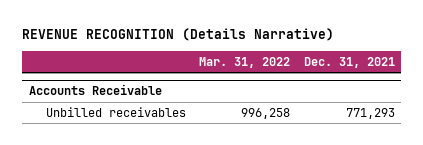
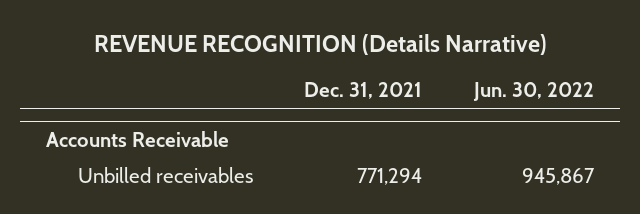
[199,56,291,68] Mar. 31, 2022 -> none
none -> [472,82,594,102] Jun. 30, 2022
[345,107,395,119] 771,293 -> [357,168,423,186] 771,294

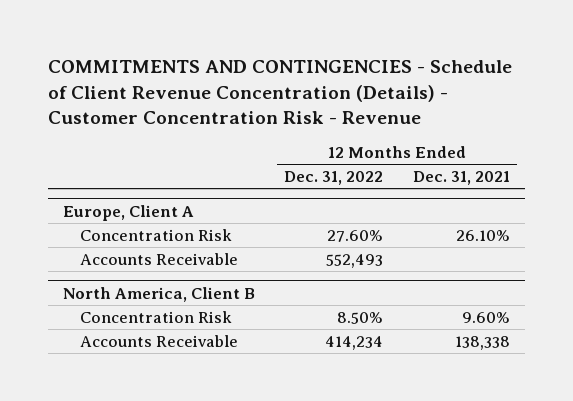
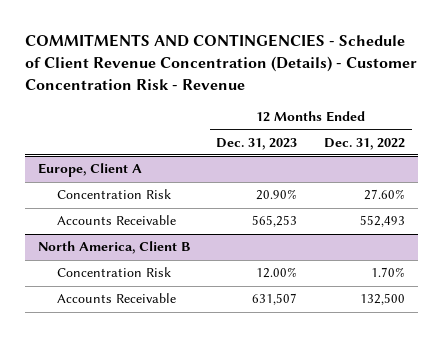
[412,170,510,185] Dec. 31, 2021 -> none
none -> [216,137,298,150] Dec. 31, 2023
[337,311,384,324] 8.50% -> [370,267,405,278] 1.70%
[325,335,384,350] 414,234 -> [359,293,405,306] 132,500

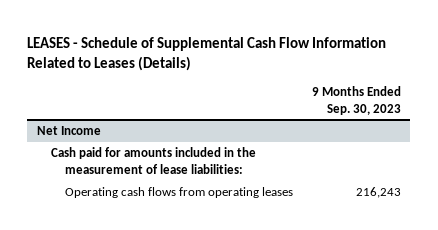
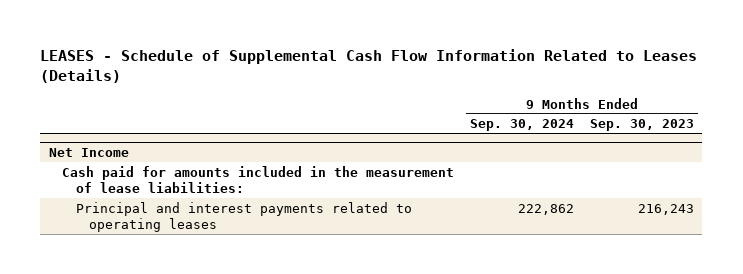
none -> [470,119,575,132] Sep. 30, 2024
[64,187,293,199] Operating cash flows from operating leases -> [75,201,412,232] Principal and interest payments related to operating leases

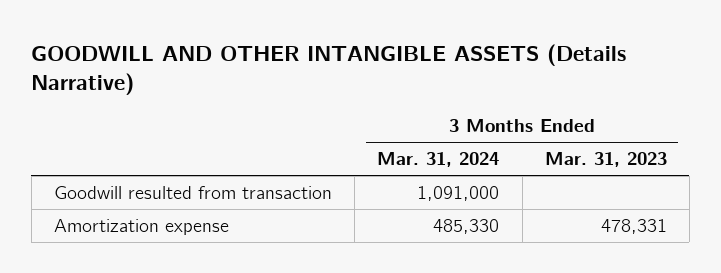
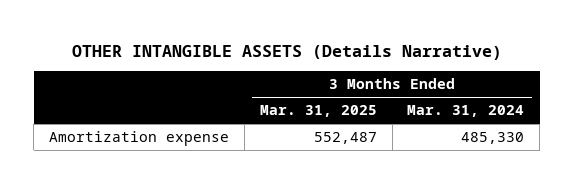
[31,43,627,96] GOODWILL AND OTHER INTANGIBLE ASSETS (Details Narrative) -> [71,44,502,60] OTHER INTANGIBLE ASSETS (Details Narrative)
[544,152,667,168] Mar. 31, 2023 -> none
none -> [259,105,377,118] Mar. 31, 2025
[54,186,333,200] Goodwill resulted from transaction -> none

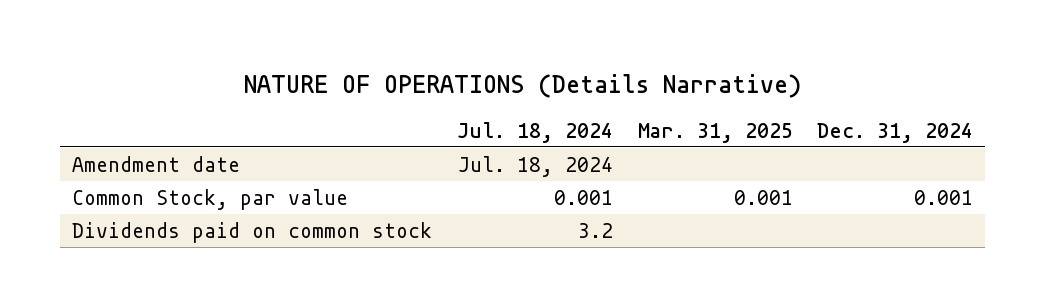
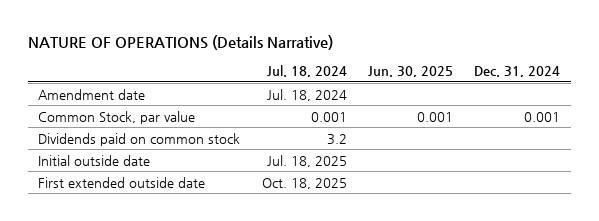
[637,122,793,143] Mar. 31, 2025 -> none
none -> [367,66,453,78] Jun. 30, 2025
none -> [38,154,151,166] Initial outside date
none -> [38,176,206,188] First extended outside date

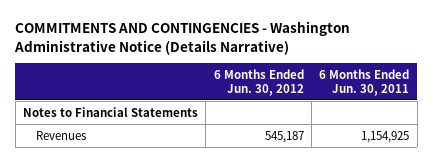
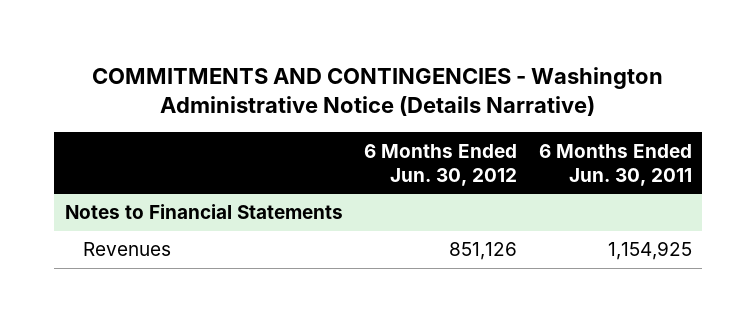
[264,130,304,143] 545,187 -> [449,242,518,261] 851,126

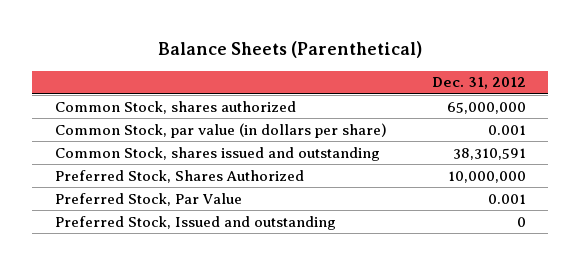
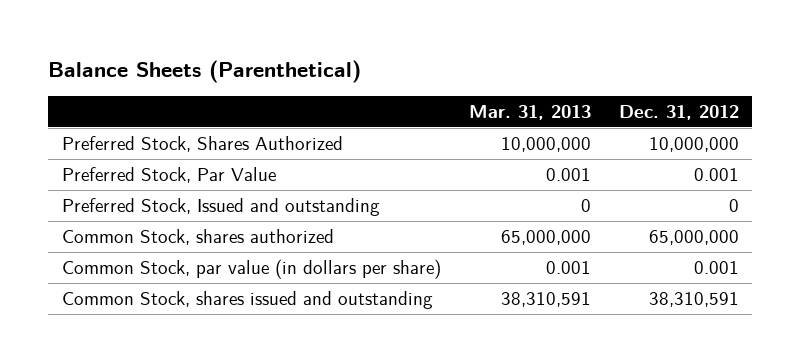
none -> [468,104,591,120] Mar. 31, 2013
[54,100,296,114] Common Stock, shares authorized -> [62,228,335,245] Common Stock, shares authorized
[54,122,387,138] Common Stock, par value (in dollars per share) -> [62,258,442,279] Common Stock, par value (in dollars per share)
[54,146,380,161] Common Stock, shares issued and outstanding -> [62,290,434,309] Common Stock, shares issued and outstanding

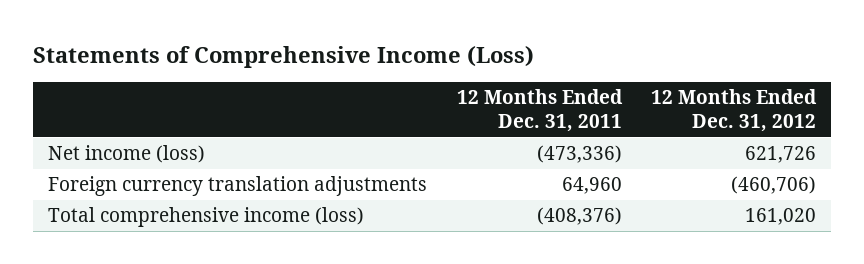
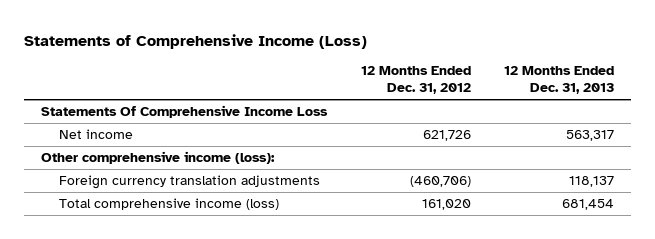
[456,89,623,133] 12 Months Ended Dec. 31, 2011 -> none
none -> [504,66,615,95] 12 Months Ended Dec. 31, 2013
none -> [41,105,329,119] Statements Of Comprehensive Income Loss
[47,145,205,164] Net income (loss) -> [59,129,134,140] Net income
none -> [41,151,276,165] Other comprehensive income (loss):

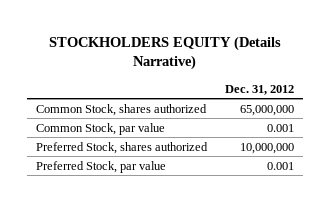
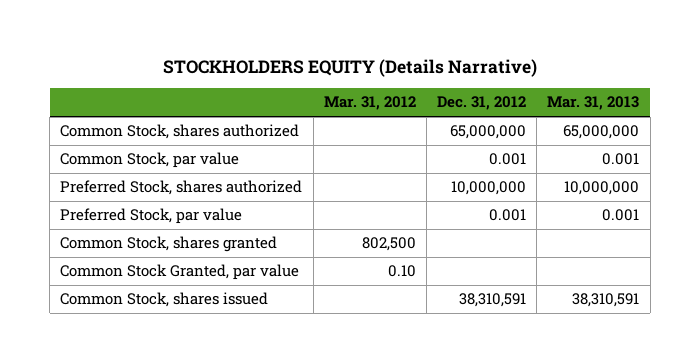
none -> [323,96,416,111] Mar. 31, 2012
none -> [547,96,640,111] Mar. 31, 2013
none -> [60,236,278,253] Common Stock, shares granted
none -> [60,264,300,281] Common Stock Granted, par value
none -> [60,292,269,308] Common Stock, shares issued

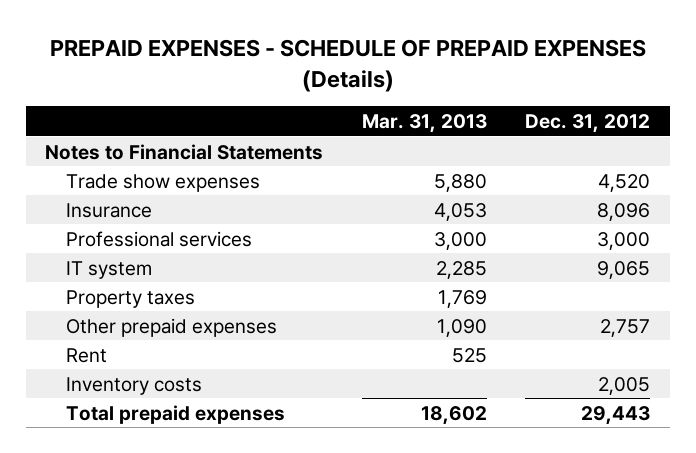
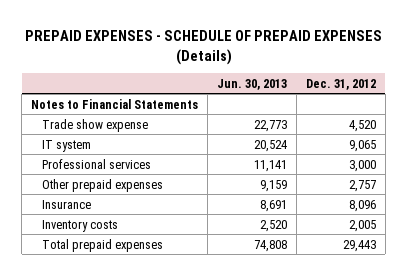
[361,114,487,134] Mar. 31, 2013 -> none
none -> [217,78,288,90] Jun. 30, 2013
[65,173,260,192] Trade show expenses -> [42,118,149,132] Trade show expense
[65,289,195,308] Property taxes -> none
[65,230,252,247] Professional services -> [42,158,152,169] Professional services
[65,347,107,363] Rent -> none
[65,202,152,218] Insurance -> [42,199,92,209] Insurance

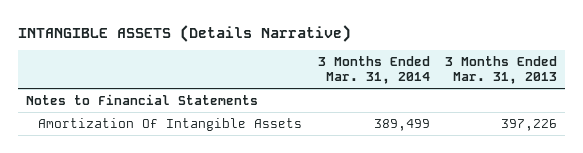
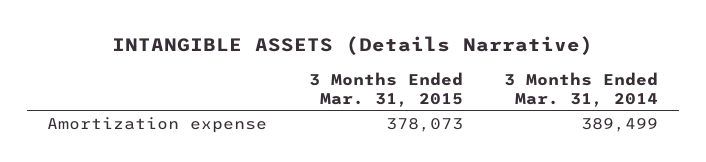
[445,56,558,85] 3 Months Ended Mar. 31, 2013 -> none
none -> [308,71,463,107] 3 Months Ended Mar. 31, 2015
[26,93,259,105] Notes to Financial Statements -> none
[38,117,303,131] Amortization Of Intangible Assets -> [47,116,268,133] Amortization expense

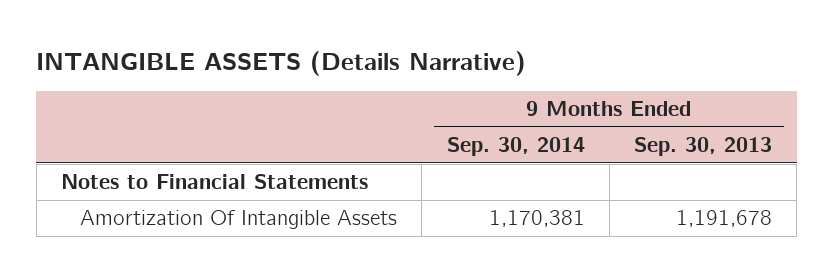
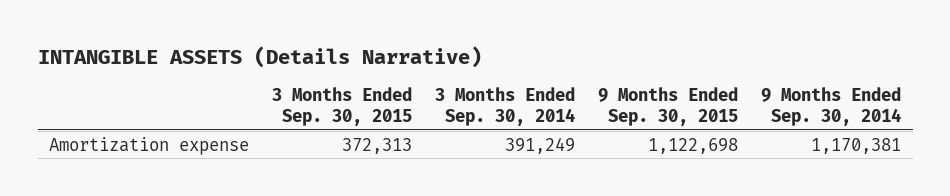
[633,137,772,157] Sep. 30, 2013 -> none
none -> [272,87,413,127] 3 Months Ended Sep. 30, 2015
none -> [435,87,576,127] 3 Months Ended Sep. 30, 2014
none -> [598,87,739,127] 9 Months Ended Sep. 30, 2015
[60,174,368,190] Notes to Financial Statements -> none
[80,210,398,230] Amortization Of Intangible Assets -> [49,136,250,155] Amortization expense

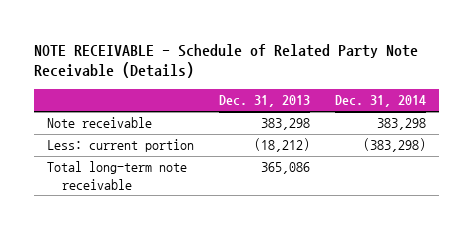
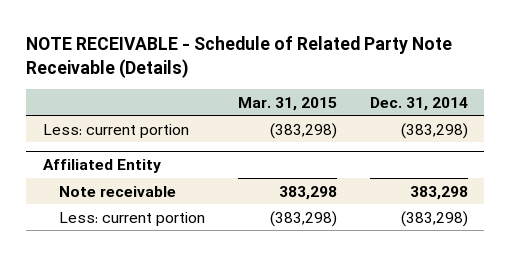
[218,95,310,108] Dec. 31, 2013 -> none
none -> [237,96,337,111] Mar. 31, 2015
none -> [42,123,189,138] Less: current portion
none -> [42,158,161,173] Affiliated Entity
[46,161,187,190] Total long-term note receivable -> none

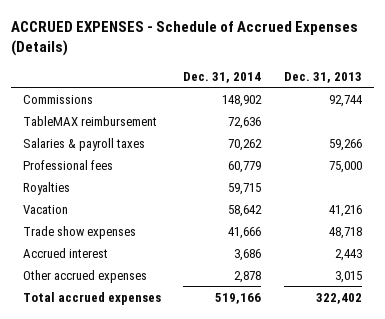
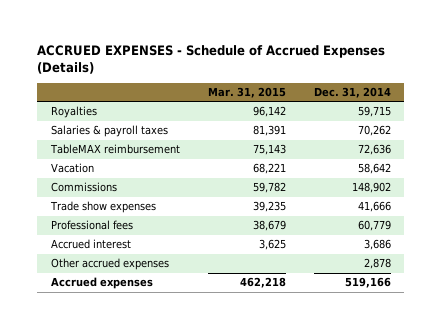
[284,71,363,83] Dec. 31, 2013 -> none
none -> [207,87,286,99] Mar. 31, 2015
[22,137,145,151] Salaries & payroll taxes -> [51,125,169,138] Salaries & payroll taxes
[22,115,157,126] TableMAX reimbursement -> [50,144,181,155] TableMAX reimbursement
[22,94,93,104] Commissions -> [51,182,118,193] Commissions
[22,159,113,170] Professional fees -> [51,220,134,231] Professional fees
[22,291,161,305] Total accrued expenses -> [51,277,154,290] Accrued expenses

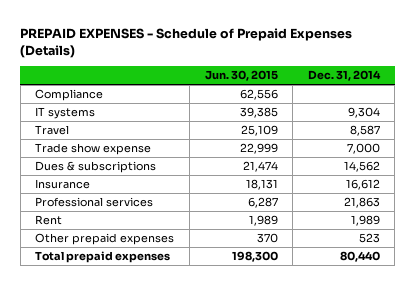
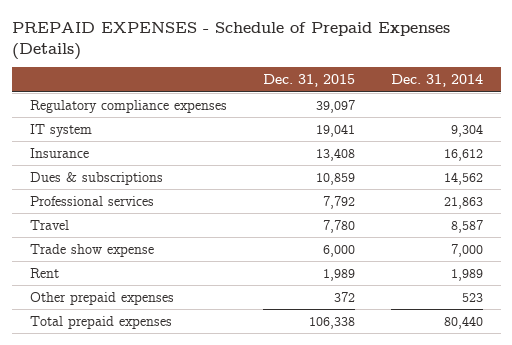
[204,70,278,82] Jun. 30, 2015 -> none
none -> [262,74,355,88] Dec. 31, 2015
[35,89,104,102] Compliance -> none
none -> [29,99,227,113] Regulatory compliance expenses
[35,107,96,120] IT systems -> [29,123,92,137] IT system
[35,161,157,174] Dues & subscriptions -> [29,171,163,185] Dues & subscriptions
[35,125,70,136] Travel -> [29,219,69,230] Travel
[35,143,152,156] Trade show expense -> [29,243,154,257] Trade show expense

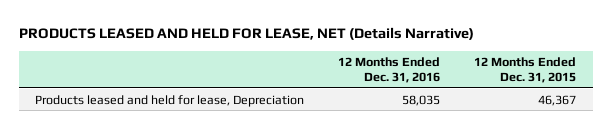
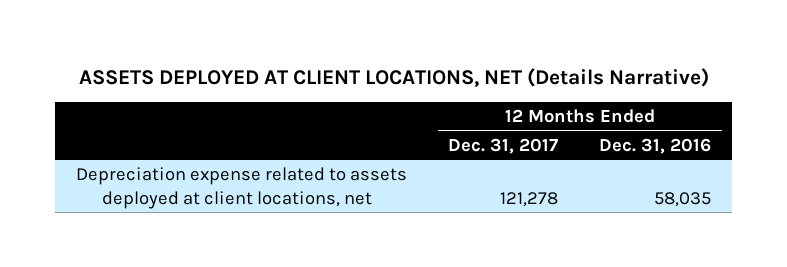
[18,27,474,41] PRODUCTS LEASED AND HELD FOR LEASE, NET (Details Narrative) -> [78,68,709,88] ASSETS DEPLOYED AT CLIENT LOCATIONS, NET (Details Narrative)
[474,56,577,84] 12 Months Ended Dec. 31, 2015 -> none
none -> [448,137,559,154] Dec. 31, 2017
[35,94,305,107] Products leased and held for lease, Depreciation -> [75,166,407,209] Depreciation expense related to assets deployed at client locations, net

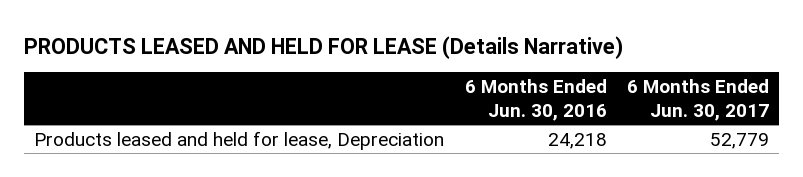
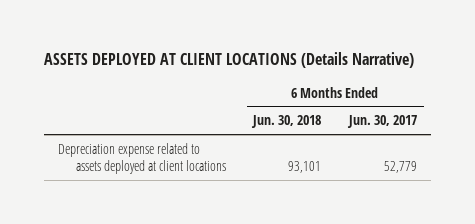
[24,35,624,59] PRODUCTS LEASED AND HELD FOR LEASE (Details Narrative) -> [43,52,414,69] ASSETS DEPLOYED AT CLIENT LOCATIONS (Details Narrative)
[464,79,607,121] 6 Months Ended Jun. 30, 2016 -> none
none -> [251,115,322,129] Jun. 30, 2018
[34,130,445,150] Products leased and held for lease, Depreciation -> [57,142,226,175] Depreciation expense related to assets deployed at client locations

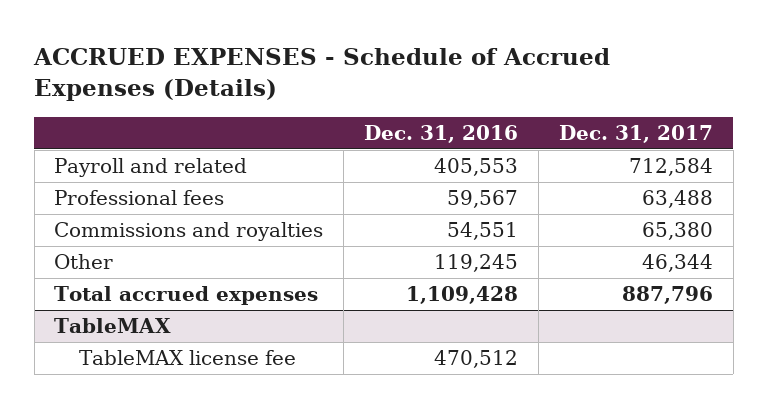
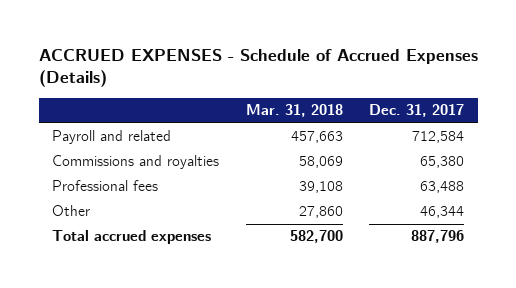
[364,125,519,144] Dec. 31, 2016 -> none
none -> [245,104,343,118] Mar. 31, 2018
[54,190,225,206] Professional fees -> [51,180,158,192] Professional fees
[54,318,172,334] TableMAX -> none
[79,350,297,366] TableMAX license fee -> none

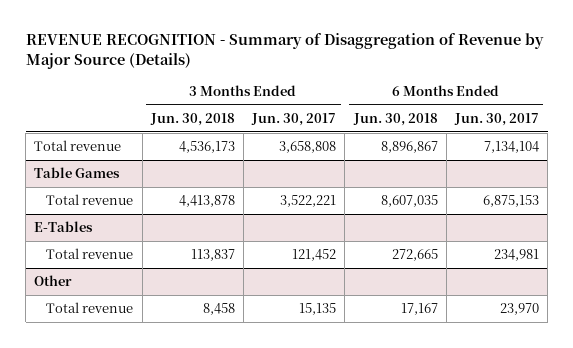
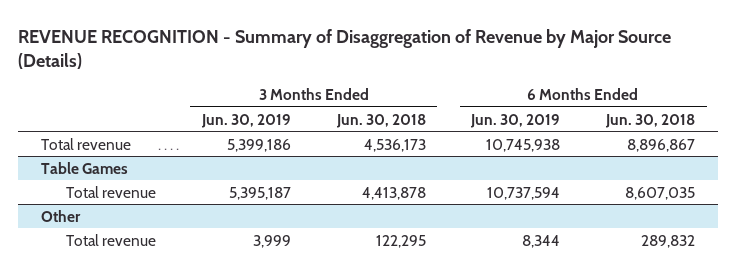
[251,112,337,126] Jun. 30, 2017 -> none
[453,112,539,126] Jun. 30, 2017 -> none
none -> [200,113,291,128] Jun. 30, 2019
none -> [470,113,561,128] Jun. 30, 2019
[34,221,94,233] E-Tables -> none
[46,248,134,260] Total revenue -> none
[202,303,235,316] 8,458 -> [375,234,426,248] 122,295
[400,303,438,316] 17,167 -> [641,234,696,248] 289,832

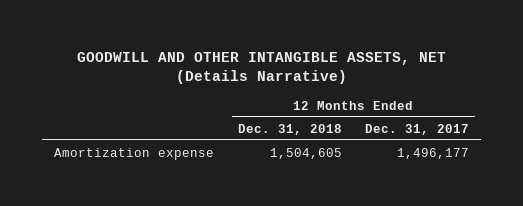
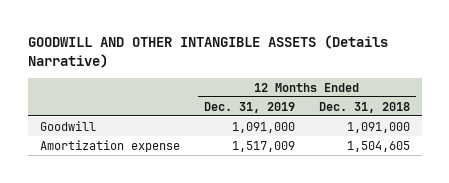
[76,51,446,85] GOODWILL AND OTHER INTANGIBLE ASSETS, NET (Details Narrative) -> [27,34,388,68] GOODWILL AND OTHER INTANGIBLE ASSETS (Details Narrative)
[365,123,470,135] Dec. 31, 2017 -> none
none -> [203,101,295,113] Dec. 31, 2019
none -> [39,120,96,131] Goodwill

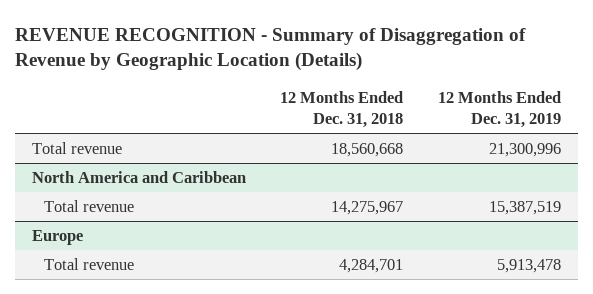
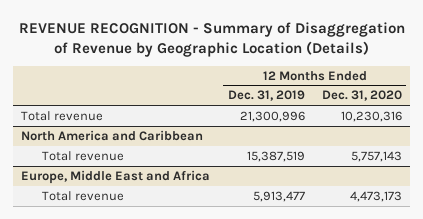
[280,90,404,128] 12 Months Ended Dec. 31, 2018 -> none
none -> [321,90,402,102] Dec. 31, 2020
[32,230,84,246] Europe -> none
none -> [21,169,211,184] Europe, Middle East and Africa
[496,259,561,274] 5,913,478 -> [252,190,305,202] 5,913,477

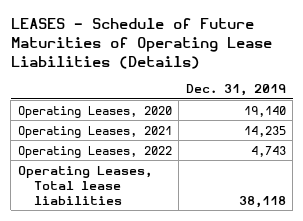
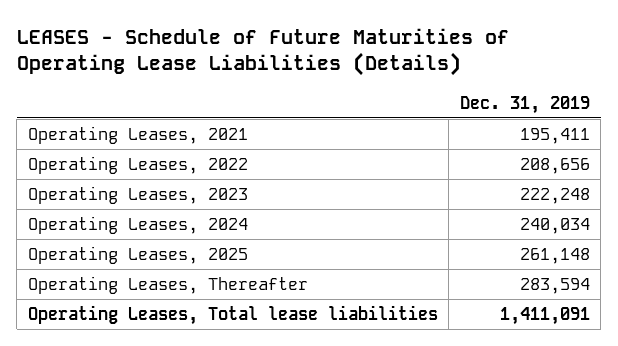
[17,105,172,118] Operating Leases, 2020 -> [27,126,248,145] Operating Leases, 2021
[243,105,286,117] 19,140 -> [519,128,590,145] 195,411
[17,125,172,138] Operating Leases, 2021 -> [27,156,248,175] Operating Leases, 2022
[243,125,286,137] 14,235 -> [519,158,590,175] 208,656
[17,145,172,158] Operating Leases, 2022 -> [27,186,248,205] Operating Leases, 2023
[250,145,286,157] 4,743 -> [519,188,590,205] 222,248
none -> [27,216,248,235] Operating Leases, 2024
none -> [27,246,248,265] Operating Leases, 2025
none -> [27,276,308,295] Operating Leases, Thereafter
[238,195,286,208] 38,118 -> [499,307,590,326] 1,411,091

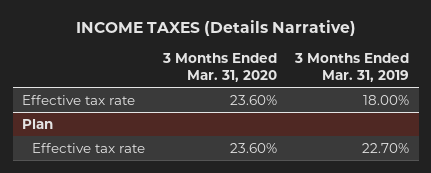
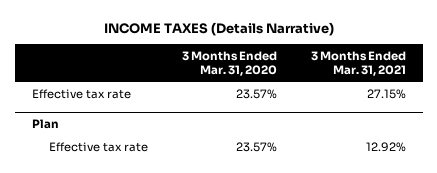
[294,53,410,82] 3 Months Ended Mar. 31, 2019 -> none
none -> [310,50,406,76] 3 Months Ended Mar. 31, 2021
[230,94,278,105] 23.60% -> [235,88,277,99] 23.57%
[230,142,278,153] 23.60% -> [235,141,277,152] 23.57%

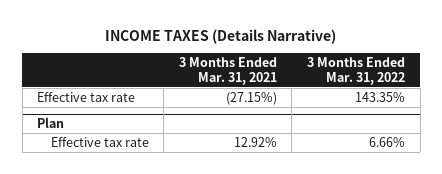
[181,50,277,76] 3 Months Ended Mar. 31, 2020 -> none
none -> [306,57,405,85] 3 Months Ended Mar. 31, 2022
[366,88,406,99] 27.15% -> [225,91,277,105] (27.15%)

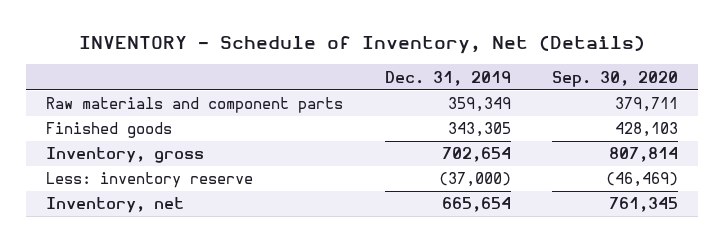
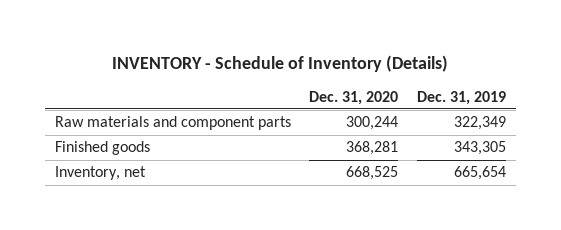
[79,35,646,55] INVENTORY - Schedule of Inventory, Net (Details) -> [112,54,449,72] INVENTORY - Schedule of Inventory (Details)
[551,70,678,87] Sep. 30, 2020 -> none
none -> [309,90,399,105] Dec. 31, 2020
[447,97,511,113] 359,349 -> [454,116,507,131] 322,349
[46,147,205,164] Inventory, gross -> none
[46,172,254,189] Less: inventory reserve -> none

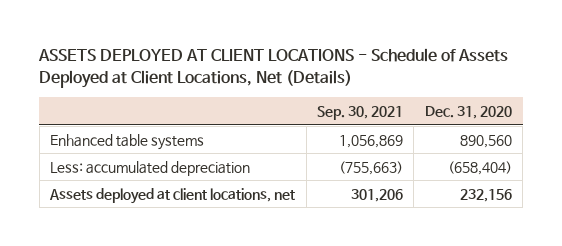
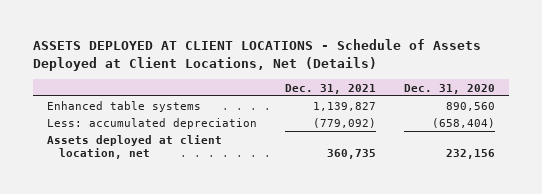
[316,105,403,120] Sep. 30, 2021 -> none
none -> [284,83,376,94] Dec. 31, 2021
[49,187,296,204] Assets deployed at client locations, net -> [46,134,222,159] Assets deployed at client location, net

